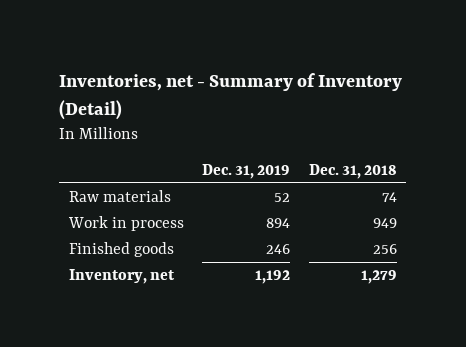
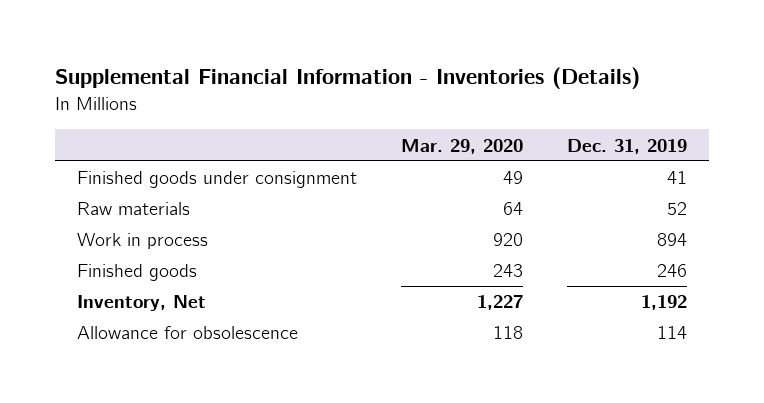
[59,73,403,120] Inventories, net - Summary of Inventory (Detail) -> [54,67,640,90] Supplemental Financial Information - Inventories (Details)
[309,164,398,180] Dec. 31, 2018 -> none
none -> [400,138,523,154] Mar. 29, 2020
none -> [76,171,357,189] Finished goods under consignment
[68,269,175,285] Inventory, net -> [76,295,206,312] Inventory, Net
none -> [76,326,298,340] Allowance for obsolescence

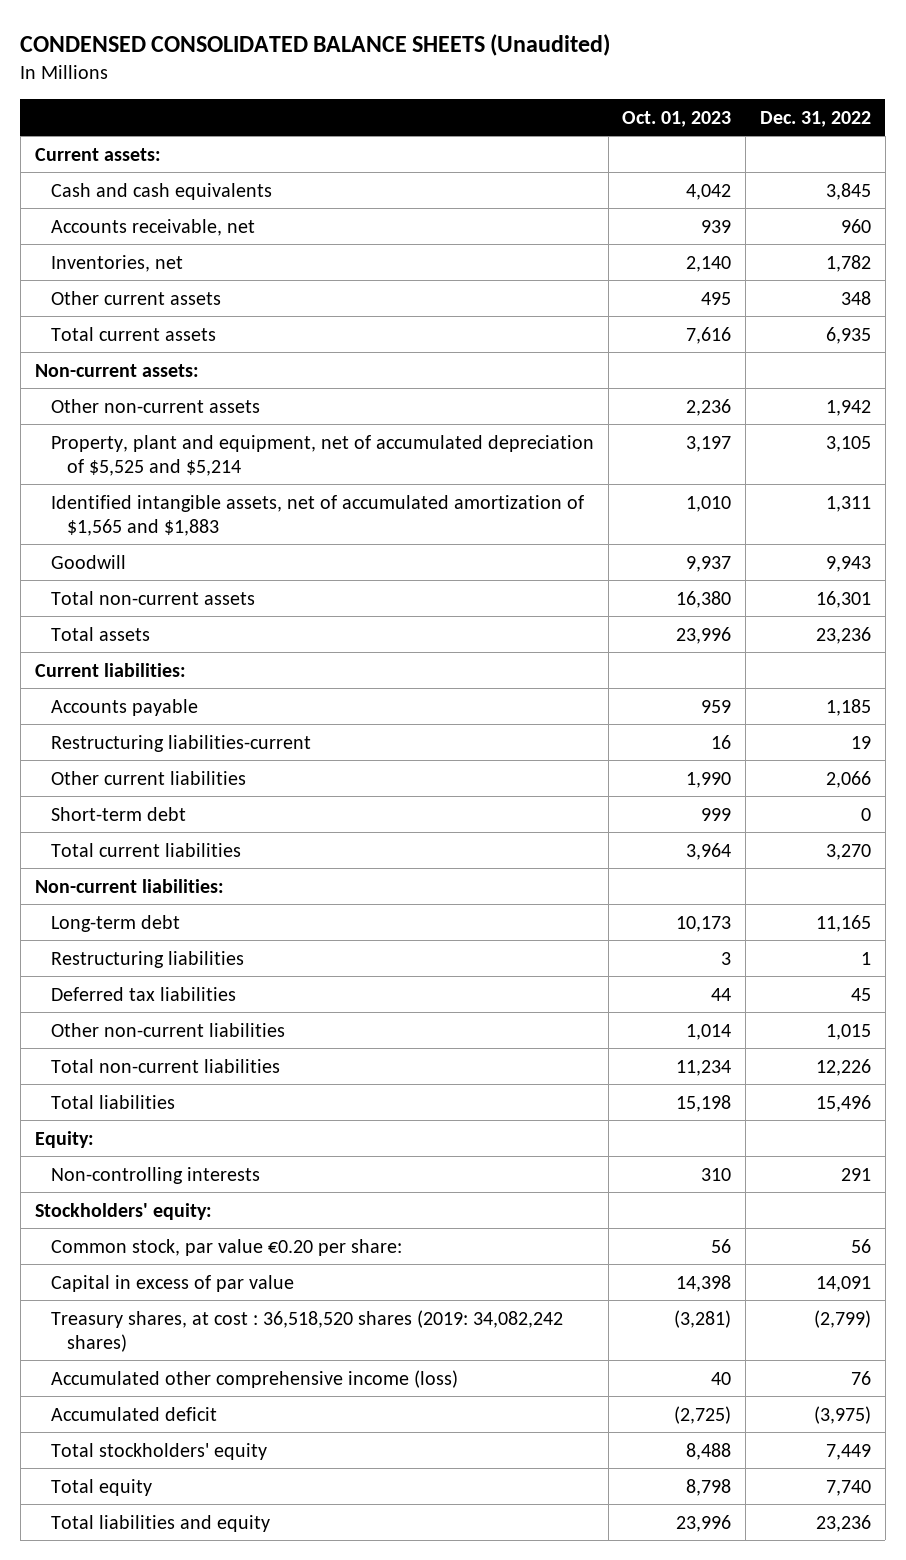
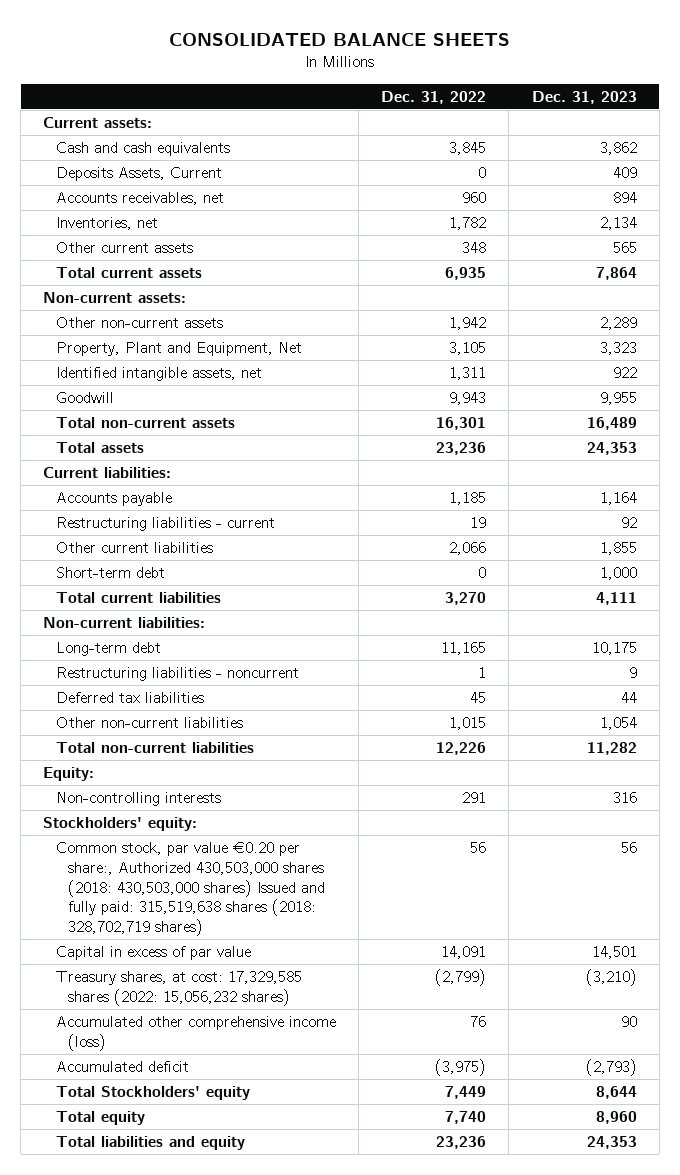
[20,33,611,56] CONDENSED CONSOLIDATED BALANCE SHEETS (Unaudited) -> [169,32,511,46] CONSOLIDATED BALANCE SHEETS
[622,110,732,127] Oct. 01, 2023 -> none
none -> [531,90,637,104] Dec. 31, 2023
none -> [55,167,222,182] Deposits Assets, Current
[50,218,255,236] Accounts receivable, net -> [55,192,224,206] Accounts receivables, net
[50,434,594,476] Property, plant and equipment, net of accumulated depreciation of $5,525 and $5,214 -> [55,342,302,357] Property, Plant and Equipment, Net
[50,494,584,536] Identified intangible assets, net of accumulated amortization of $1,565 and $1,883 -> [55,367,262,382] Identified intangible assets, net
[50,734,311,752] Restructuring liabilities-current -> [55,517,275,532] Restructuring liabilities - current
[50,950,244,968] Restructuring liabilities -> [55,667,299,682] Restructuring liabilities - noncurrent
[50,1094,175,1109] Total liabilities -> none
[50,1238,402,1256] Common stock, par value €0.20 per share: -> [55,842,325,936] Common stock, par value €0.20 per share:, Authorized 430,503,000 shares (2018: 430,503,000 shares) Issued and fully paid: 315,519,638 shares (2018: 328,702,719 shares)
[50,1309,563,1352] Treasury shares, at cost : 36,518,520 shares (2019: 34,082,242 shares) -> [55,971,302,1006] Treasury shares, at cost: 17,329,585 shares (2022: 15,056,232 shares)
[50,1442,267,1460] Total stockholders' equity -> [55,1086,250,1101] Total Stockholders' equity

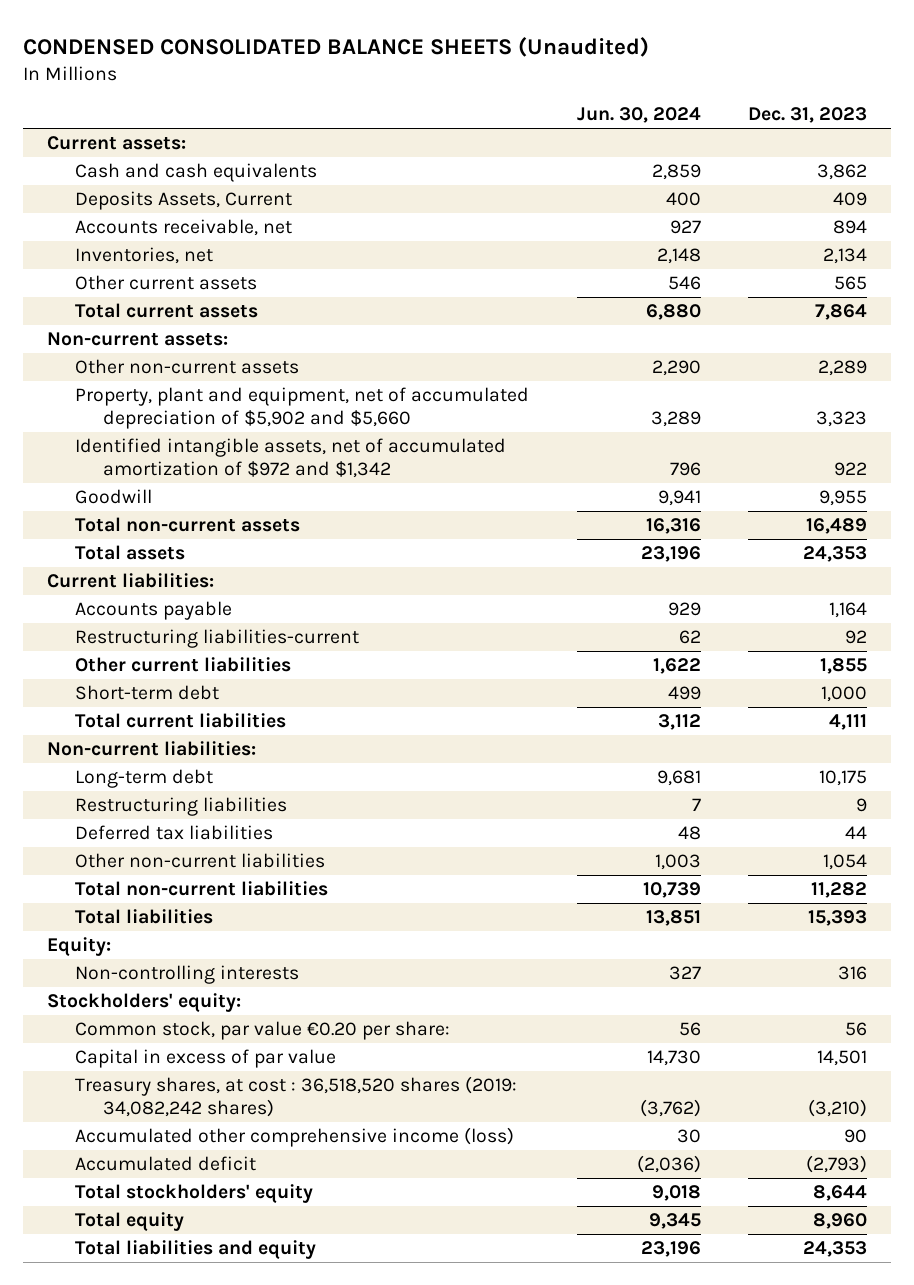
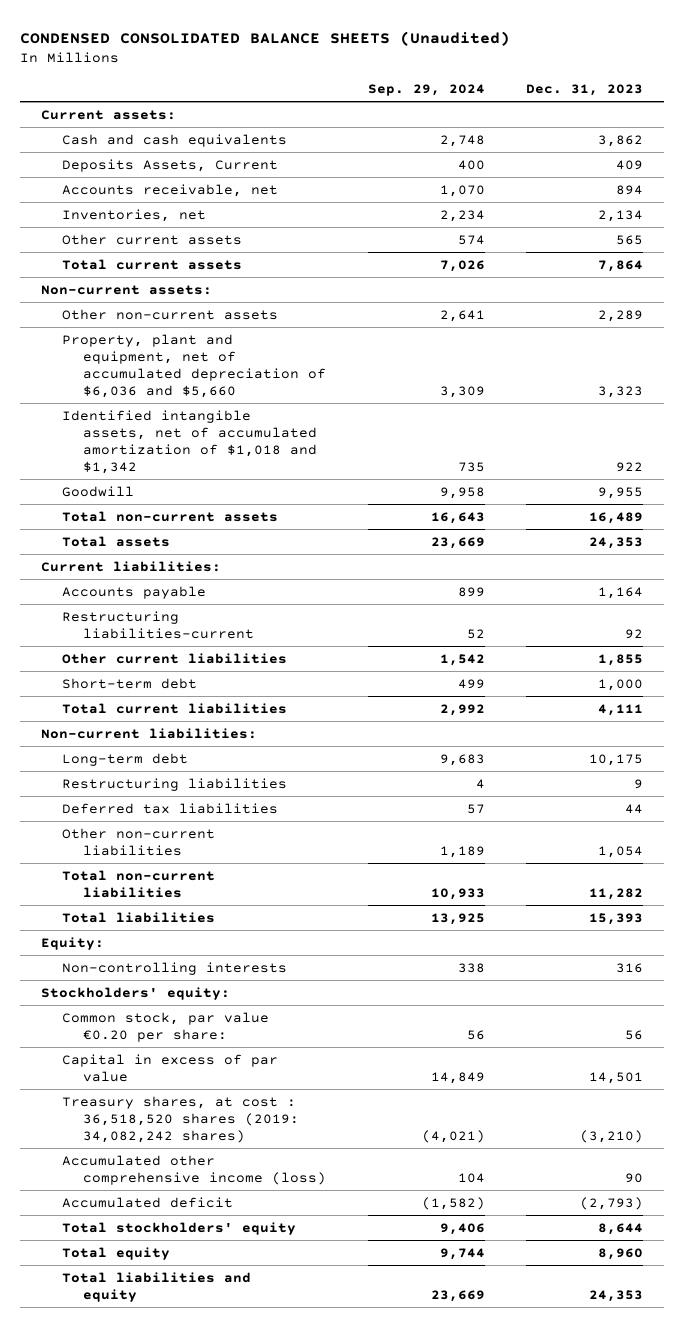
[576,107,701,124] Jun. 30, 2024 -> none
none -> [367,84,485,97] Sep. 29, 2024
[74,387,529,430] Property, plant and equipment, net of accumulated depreciation of $5,902 and $5,660 -> [62,333,327,399] Property, plant and equipment, net of accumulated depreciation of $6,036 and $5,660
[74,438,506,479] Identified intangible assets, net of accumulated amortization of $972 and $1,342 -> [62,409,318,475] Identified intangible assets, net of accumulated amortization of $1,018 and $1,342

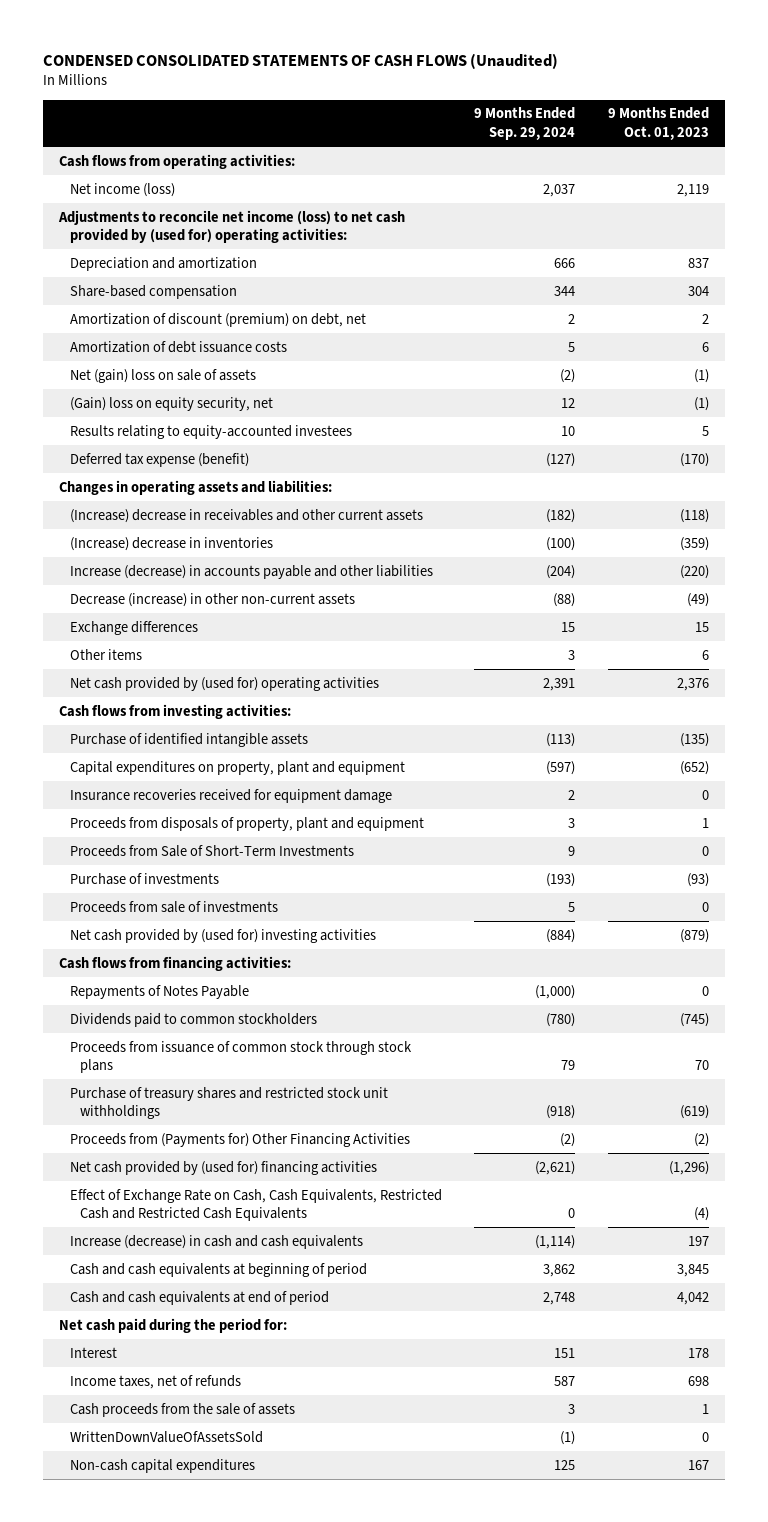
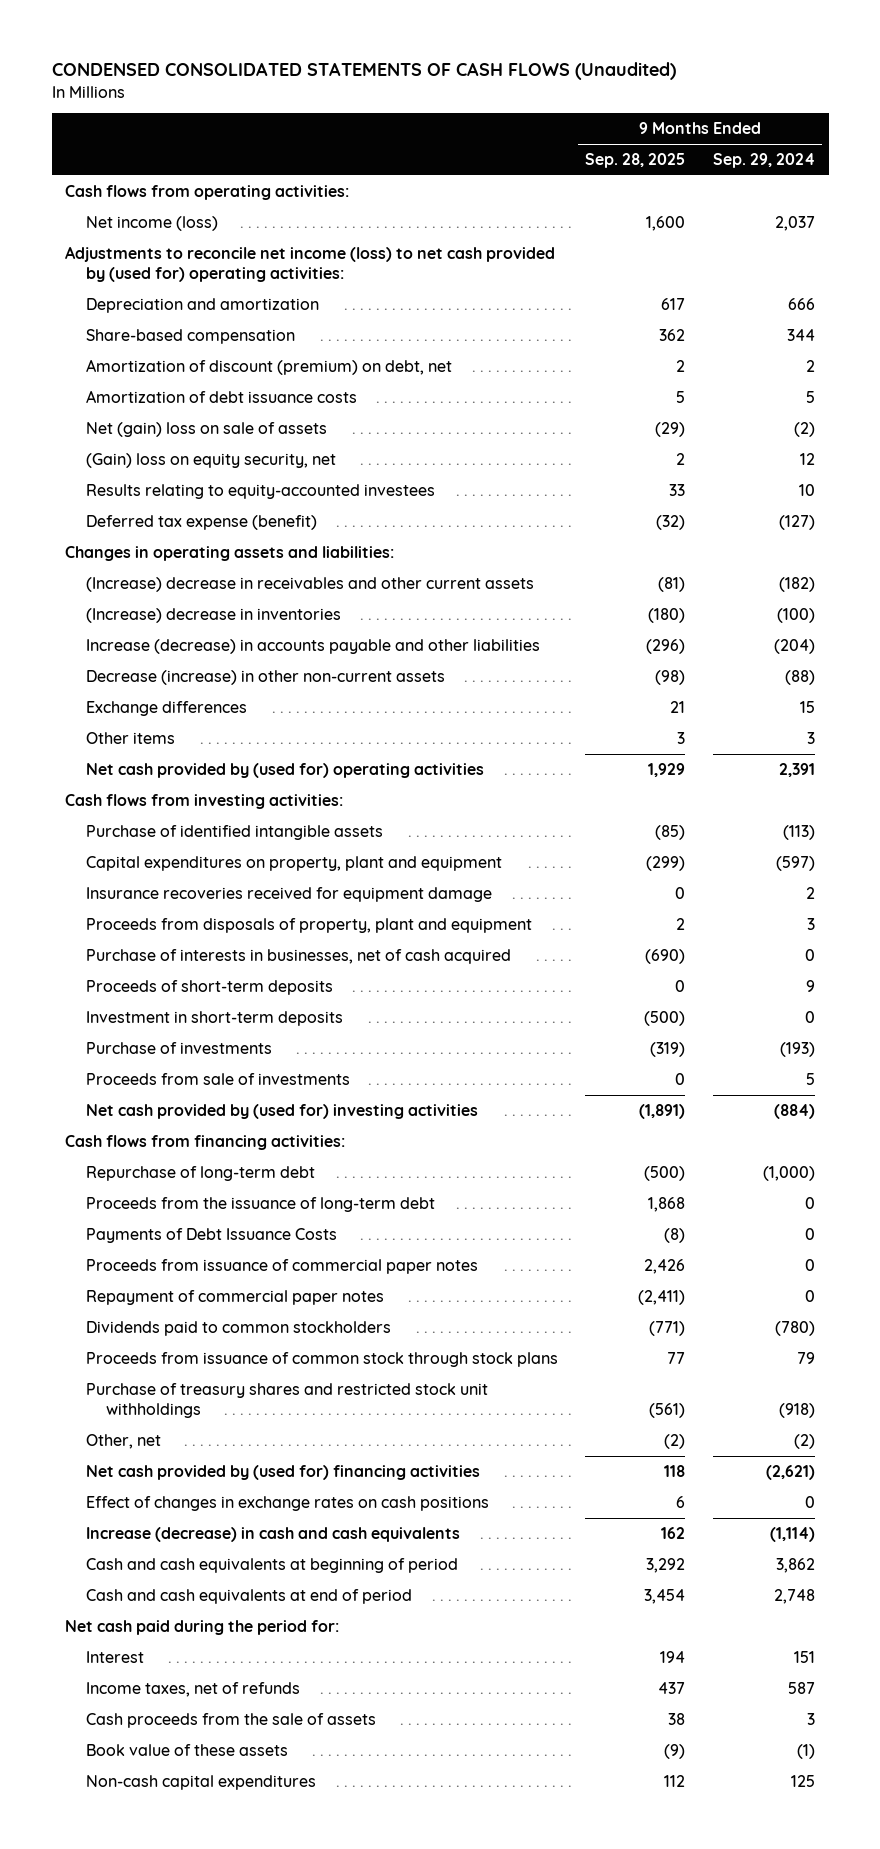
[607,107,709,140] 9 Months Ended Oct. 01, 2023 -> none
none -> [585,152,686,168] Sep. 28, 2025
none -> [85,948,511,964] Purchase of interests in businesses, net of cash acquired
[69,844,354,857] Proceeds from Sale of Short-Term Investments -> [85,979,333,995] Proceeds of short-term deposits
none -> [85,1010,343,1026] Investment in short-term deposits
[69,984,249,999] Repayments of Notes Payable -> [85,1165,315,1181] Repurchase of long-term debt
none -> [85,1196,435,1212] Proceeds from the issuance of long-term debt
none -> [85,1227,337,1243] Payments of Debt Issuance Costs
none -> [85,1258,478,1274] Proceeds from issuance of commercial paper notes
none -> [85,1289,384,1305] Repayment of commercial paper notes
[69,1132,410,1147] Proceeds from (Payments for) Other Financing Activities -> [85,1433,161,1449] Other, net
[69,1188,442,1222] Effect of Exchange Rate on Cash, Cash Equivalents, Restricted Cash and Restricted Cash Equivalents -> [85,1495,489,1511] Effect of changes in exchange rates on cash positions
[69,1430,263,1443] WrittenDownValueOfAssetsSold -> none
none -> [85,1743,288,1756] Book value of these assets

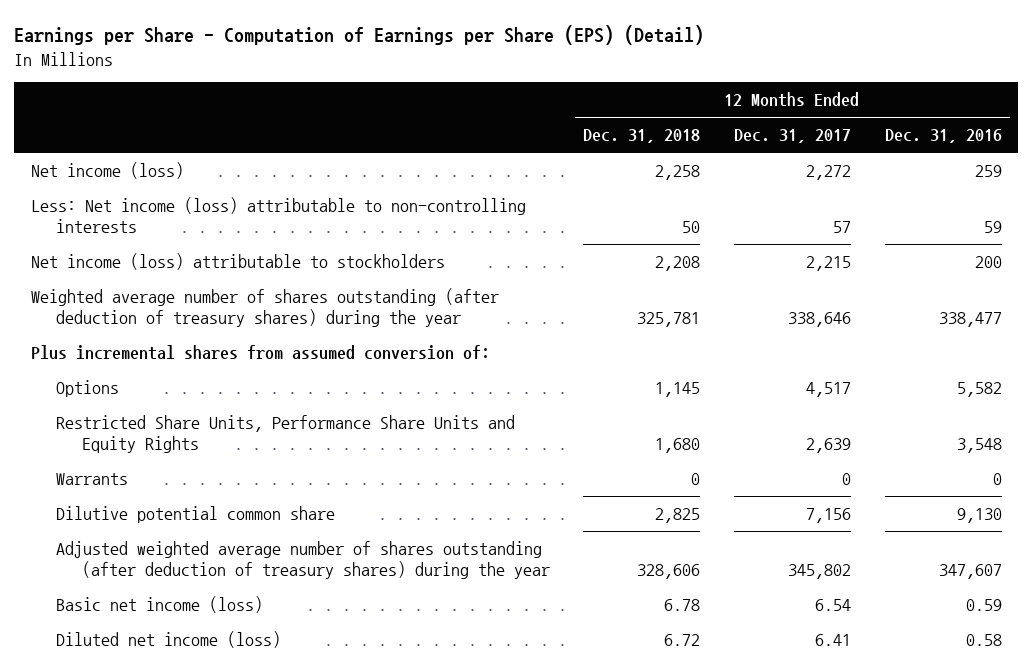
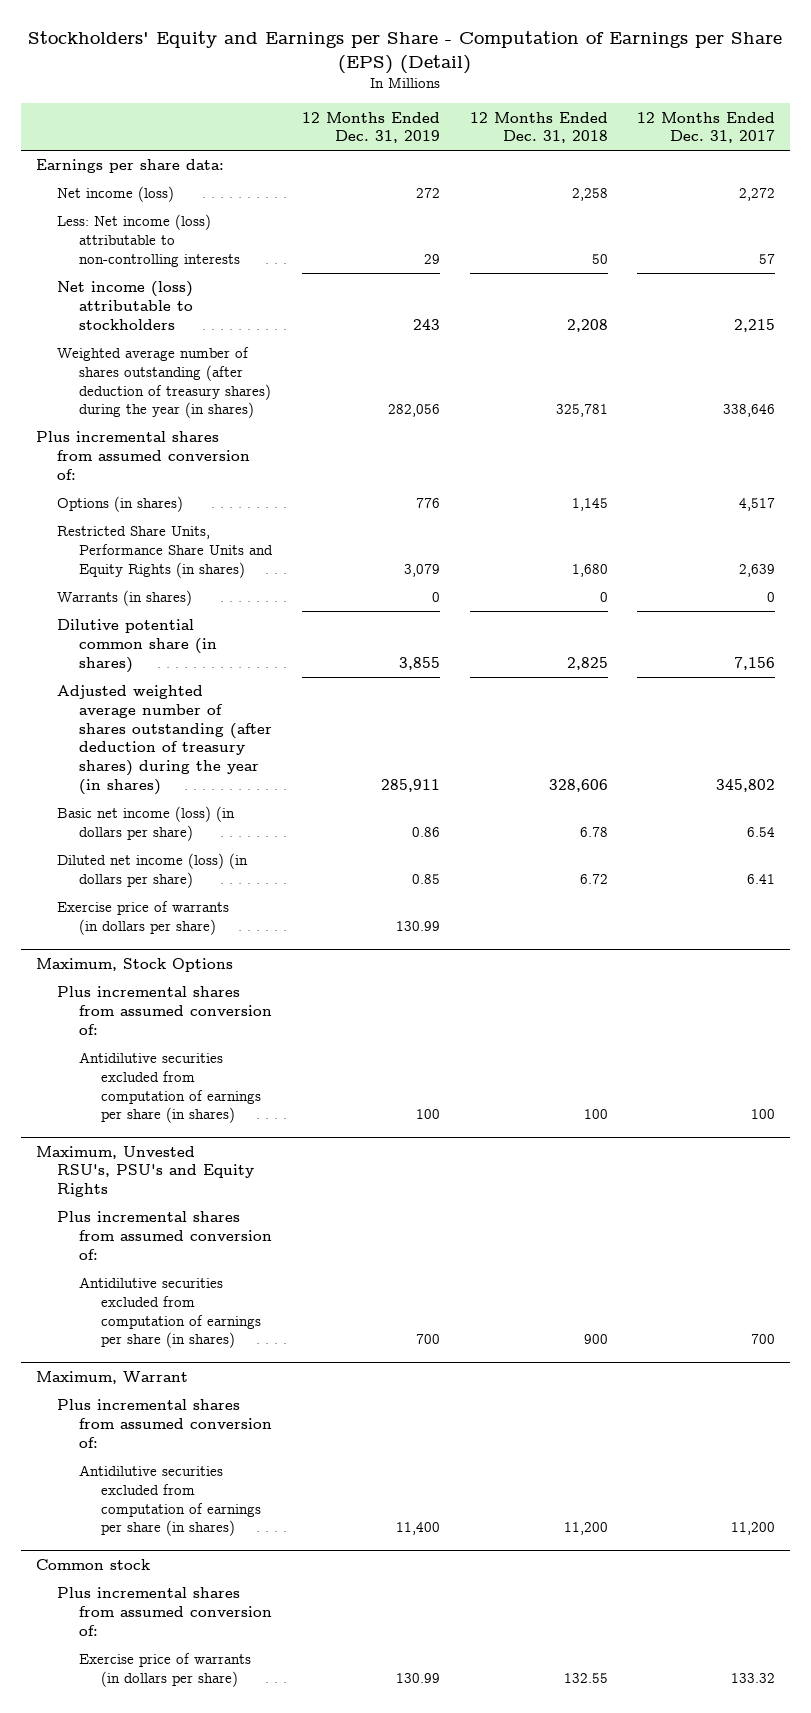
[14,25,705,46] Earnings per Share - Computation of Earnings per Share (EPS) (Detail) -> [28,31,783,74] Stockholders' Equity and Earnings per Share - Computation of Earnings per Share (EPS) (Detail)
[884,129,1002,144] Dec. 31, 2016 -> none
none -> [301,111,440,144] 12 Months Ended Dec. 31, 2019
none -> [35,159,224,174] Earnings per share data:
[30,288,499,328] Weighted average number of shares outstanding (after deduction of treasury shares) during the year -> [57,347,272,419] Weighted average number of shares outstanding (after deduction of treasury shares) during the year (in shares)
[56,380,120,398] Options -> [57,496,184,513] Options (in shares)
[56,415,516,454] Restricted Share Units, Performance Share Units and Equity Rights -> [57,526,274,578] Restricted Share Units, Performance Share Units and Equity Rights (in shares)
[56,473,129,486] Warrants -> [57,590,193,607] Warrants (in shares)
[56,506,336,524] Dilutive potential common share -> [57,619,218,673] Dilutive potential common share (in shares)
[56,541,550,580] Adjusted weighted average number of shares outstanding (after deduction of treasury shares) during the year -> [57,685,273,795] Adjusted weighted average number of shares outstanding (after deduction of treasury shares) during the year (in shares)
[56,596,264,614] Basic net income (loss) -> [57,806,236,842] Basic net income (loss) (in dollars per share)
[56,631,282,649] Diluted net income (loss) -> [57,853,249,889] Diluted net income (loss) (in dollars per share)
none -> [57,901,230,936] Exercise price of warrants (in dollars per share)
none -> [35,957,233,972] Maximum, Stock Options
none -> [57,986,273,1035] Plus incremental shares from assumed conversion of:
none -> [79,1052,262,1124] Antidilutive securities excluded from computation of earnings per share (in shares)
none -> [35,1145,255,1198] Maximum, Unvested RSU's, PSU's and Equity Rights
none -> [57,1211,273,1260] Plus incremental shares from assumed conversion of:
none -> [79,1277,262,1349] Antidilutive securities excluded from computation of earnings per share (in shares)
none -> [35,1370,188,1384] Maximum, Warrant
none -> [57,1399,273,1448] Plus incremental shares from assumed conversion of:
none -> [79,1465,262,1537] Antidilutive securities excluded from computation of earnings per share (in shares)
none -> [35,1558,150,1570] Common stock
none -> [57,1587,273,1636] Plus incremental shares from assumed conversion of:
none -> [79,1653,252,1688] Exercise price of warrants (in dollars per share)

